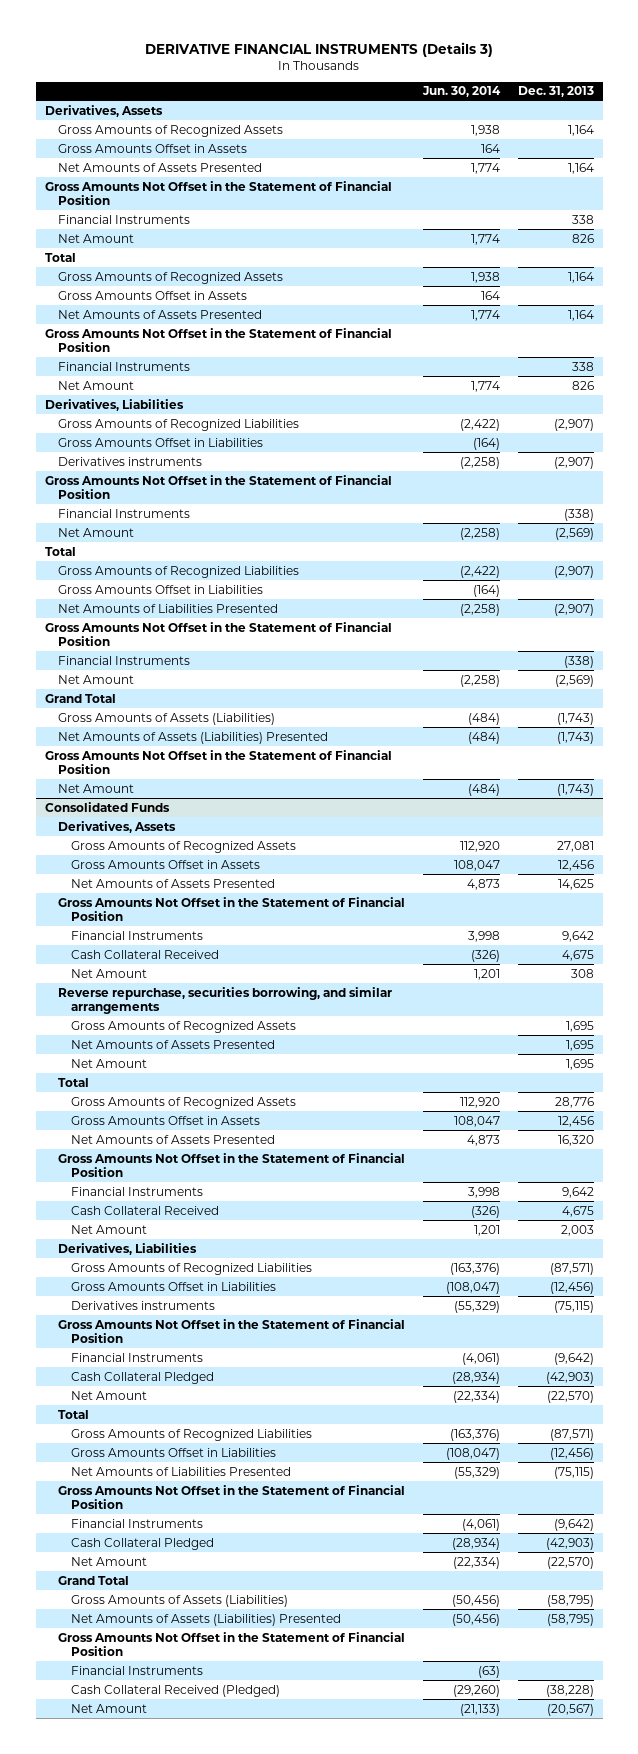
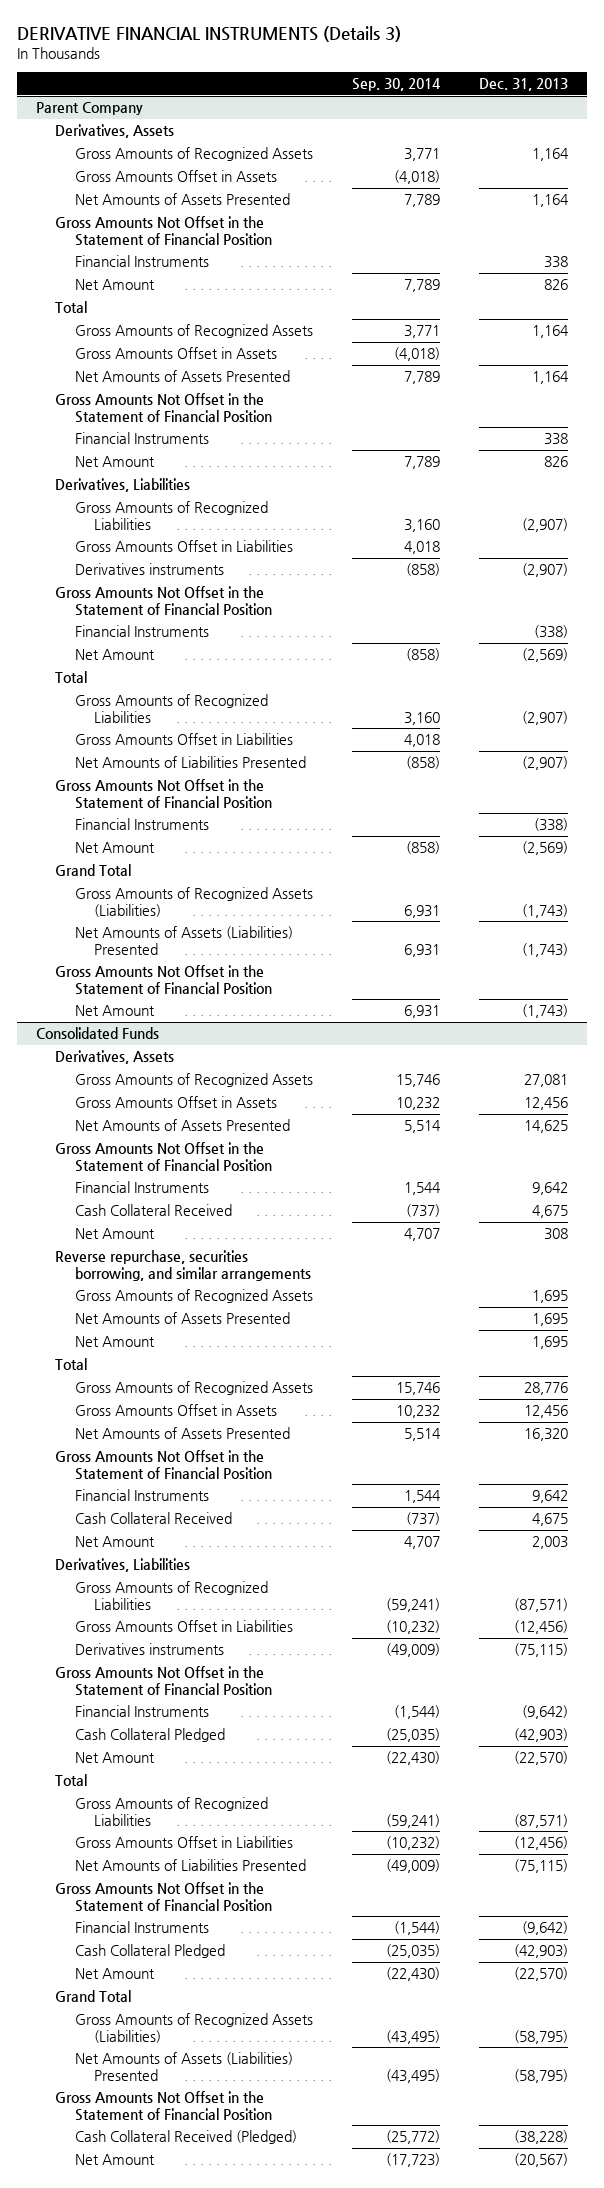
[421,86,501,98] Jun. 30, 2014 -> none
none -> [351,78,441,92] Sep. 30, 2014
none -> [36,102,144,116] Parent Company
[57,712,275,725] Gross Amounts of Assets (Liabilities) -> [74,887,313,917] Gross Amounts of Recognized Assets (Liabilities)
[70,1594,288,1607] Gross Amounts of Assets (Liabilities) -> [74,2013,313,2043] Gross Amounts of Recognized Assets (Liabilities)
[70,1665,203,1675] Financial Instruments -> none

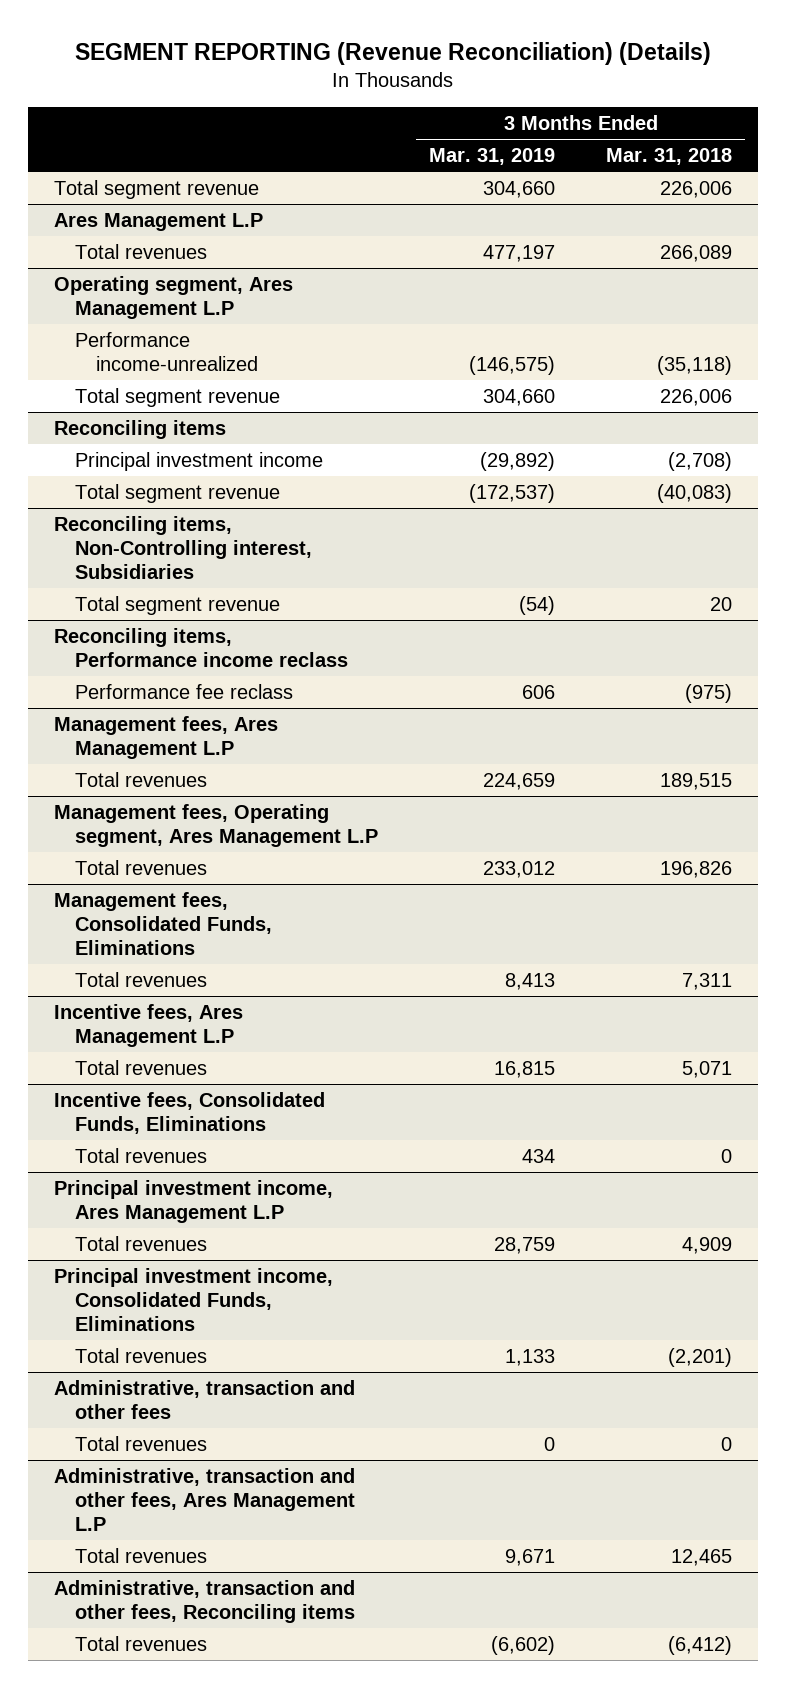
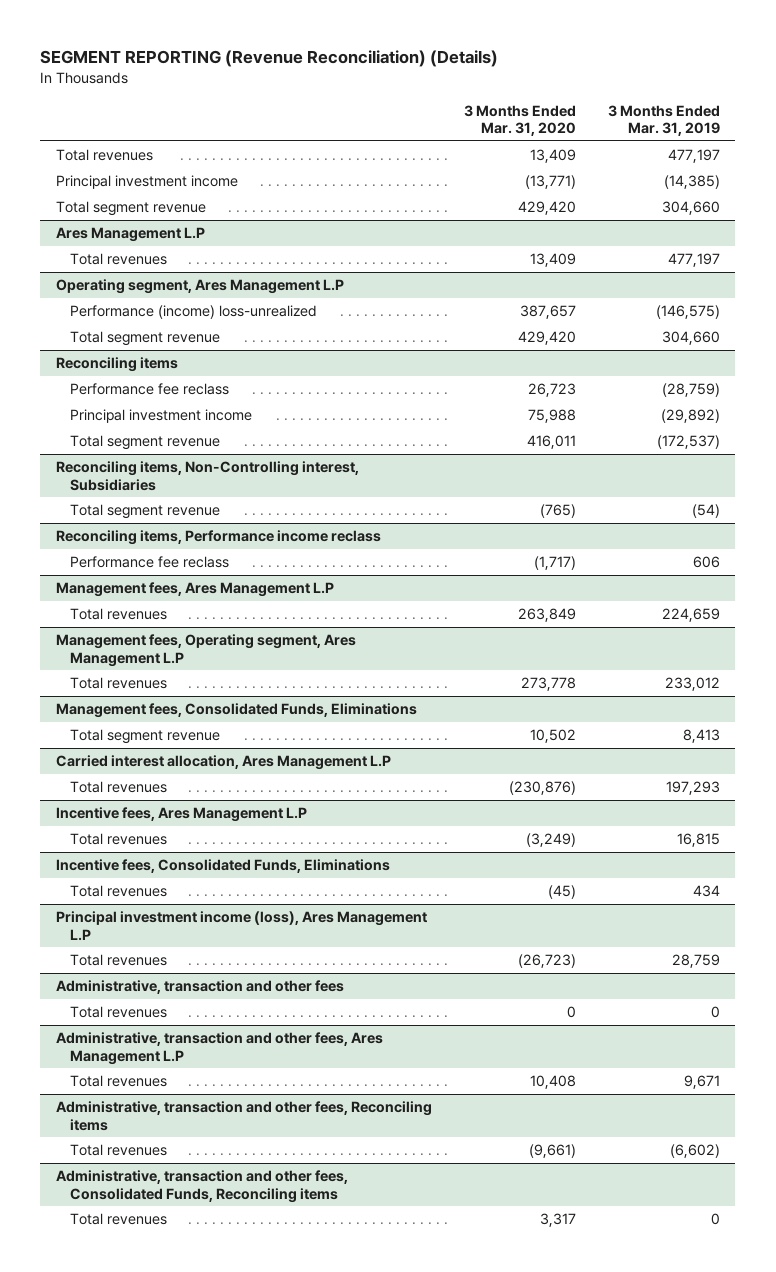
[606,148,733,166] Mar. 31, 2018 -> none
none -> [463,104,576,137] 3 Months Ended Mar. 31, 2020
none -> [56,149,154,162] Total revenues
none -> [56,175,239,190] Principal investment income
[75,331,259,371] Performance income-unrealized -> [69,305,317,320] Performance (income) loss-unrealized
none -> [69,383,229,396] Performance fee reclass
none -> [69,729,220,745] Total segment revenue
none -> [56,755,392,771] Carried interest allocation, Ares Management L.P
[505,972,556,990] 8,413 -> [665,781,720,796] 197,293
[53,1179,333,1223] Principal investment income, Ares Management L.P -> [56,911,428,941] Principal investment income (loss), Ares Management L.P
[53,1267,333,1331] Principal investment income, Consolidated Funds, Eliminations -> none
[75,1347,208,1363] Total revenues -> none
none -> [56,1170,349,1203] Administrative, transaction and other fees, Consolidated Funds, Reconciling items
none -> [69,1213,167,1226] Total revenues

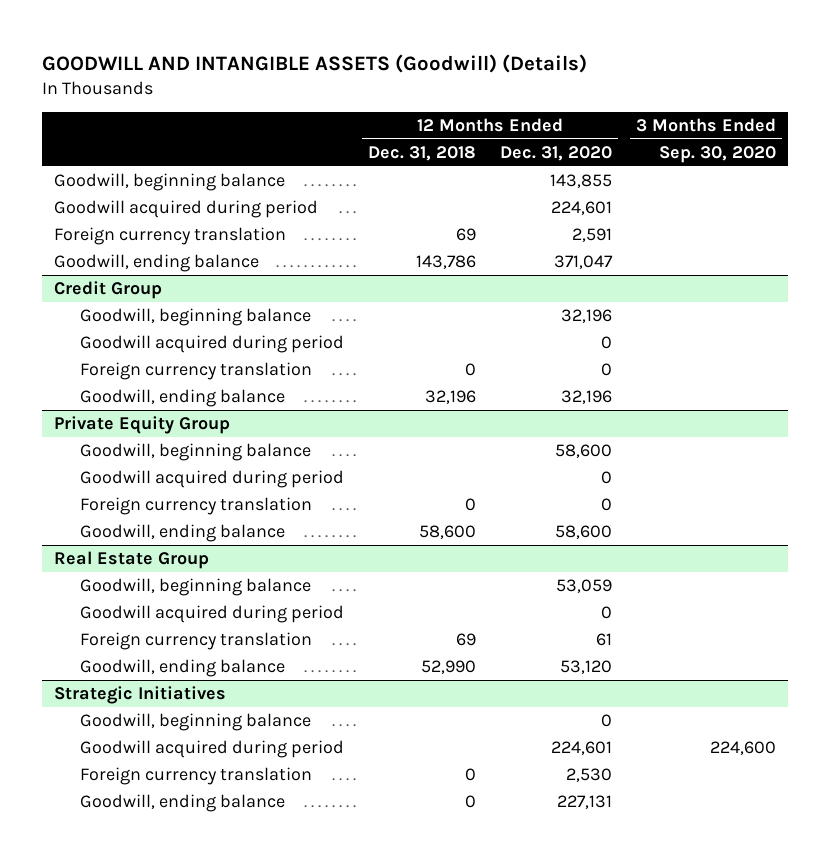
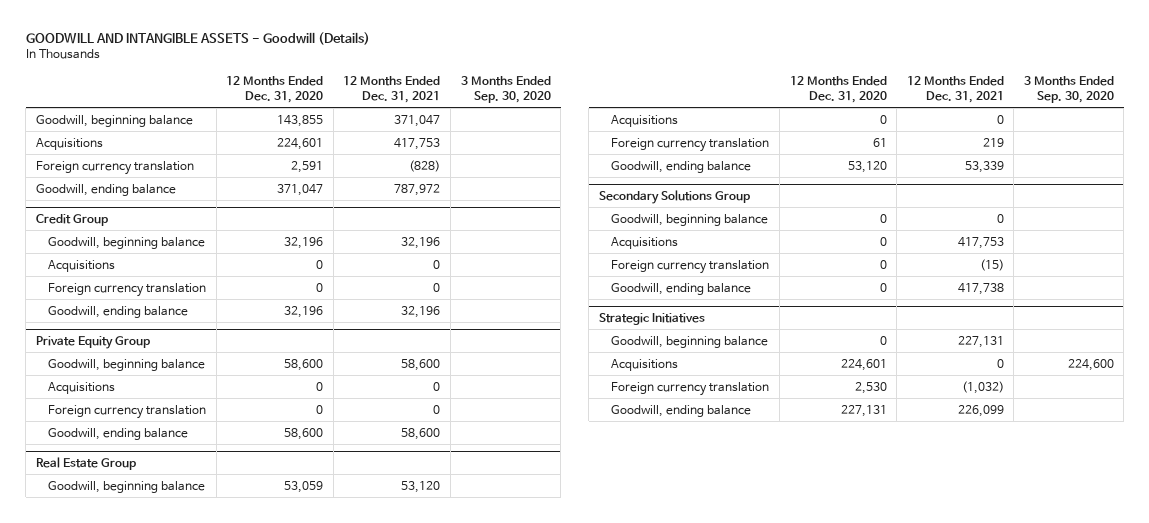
[41,53,587,73] GOODWILL AND INTANGIBLE ASSETS (Goodwill) (Details) -> [25,32,370,46] GOODWILL AND INTANGIBLE ASSETS - Goodwill (Details)
[368,145,477,161] Dec. 31, 2018 -> none
none -> [343,76,441,103] 12 Months Ended Dec. 31, 2021
[53,200,318,219] Goodwill acquired during period -> [35,137,103,150] Acquisitions
[80,335,345,354] Goodwill acquired during period -> [48,259,116,272] Acquisitions
[80,470,345,489] Goodwill acquired during period -> [48,381,116,394] Acquisitions
[80,605,345,624] Goodwill acquired during period -> [611,114,679,127] Acquisitions
none -> [598,189,750,204] Secondary Solutions Group
none -> [611,213,769,226] Goodwill, beginning balance
none -> [611,236,679,249] Acquisitions
none -> [611,259,770,274] Foreign currency translation
none -> [611,282,752,295] Goodwill, ending balance
[80,740,345,759] Goodwill acquired during period -> [611,358,679,371] Acquisitions

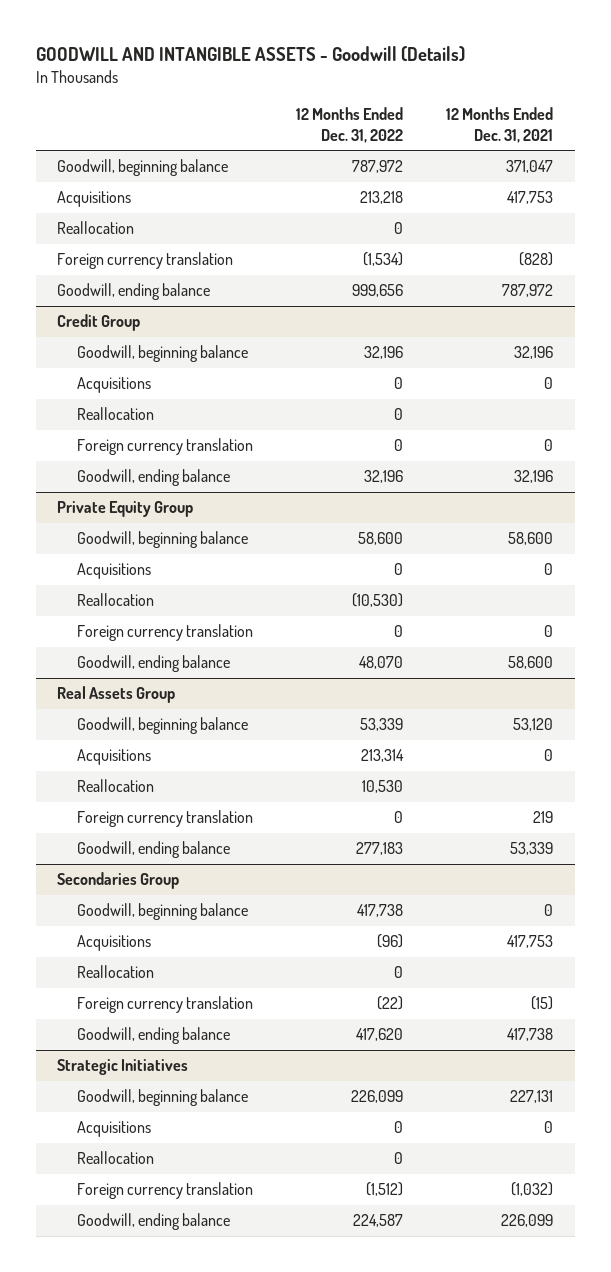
[226,76,324,103] 12 Months Ended Dec. 31, 2020 -> none
[460,76,551,103] 3 Months Ended Sep. 30, 2020 -> none
none -> [296,107,404,143] 12 Months Ended Dec. 31, 2022
none -> [57,221,135,235] Reallocation
none -> [76,407,154,421] Reallocation
none -> [76,593,154,607] Reallocation
[35,456,136,470] Real Estate Group -> [57,686,176,704] Real Assets Group
none -> [76,779,154,793] Reallocation
[598,189,750,204] Secondary Solutions Group -> [57,872,180,890] Secondaries Group
none -> [76,965,154,979] Reallocation
none -> [76,1151,154,1165] Reallocation

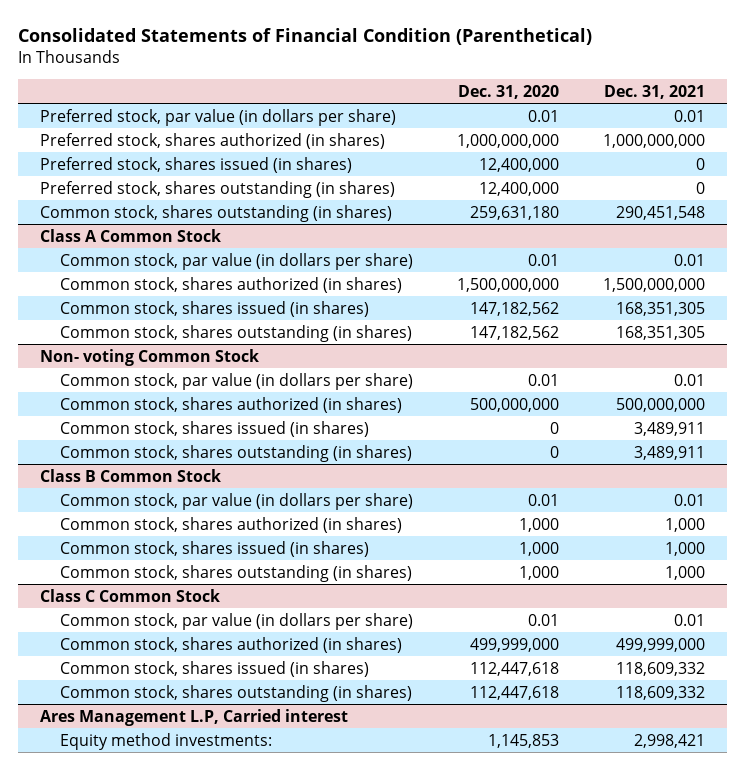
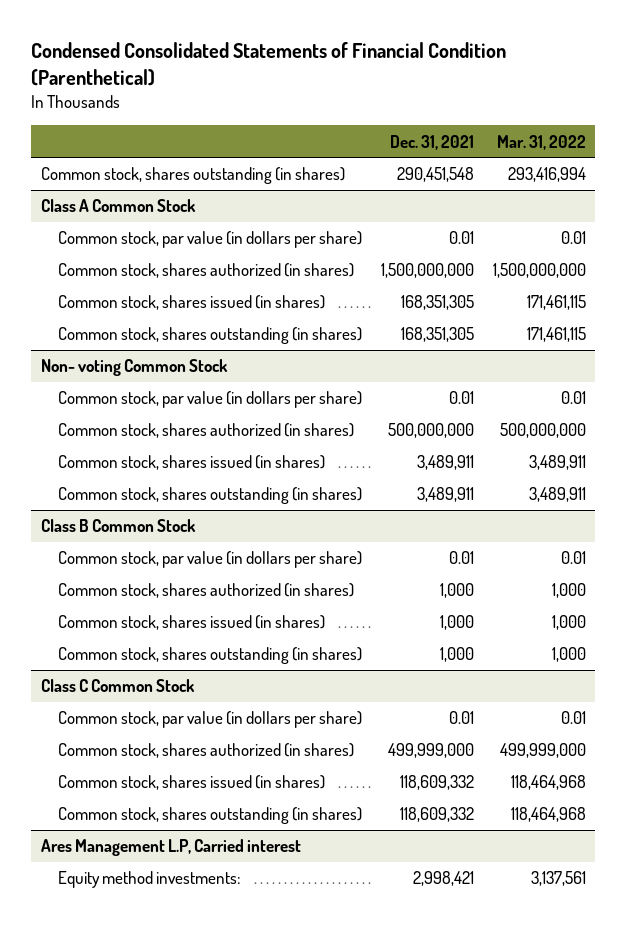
[18,28,593,46] Consolidated Statements of Financial Condition (Parenthetical) -> [31,42,507,86] Condensed Consolidated Statements of Financial Condition (Parenthetical)
[457,84,559,99] Dec. 31, 2020 -> none
none -> [496,134,586,150] Mar. 31, 2022
[40,108,397,126] Preferred stock, par value (in dollars per share) -> none
[40,132,386,149] Preferred stock, shares authorized (in shares) -> none
[40,156,353,173] Preferred stock, shares issued (in shares) -> none
[40,180,396,198] Preferred stock, shares outstanding (in shares) -> none

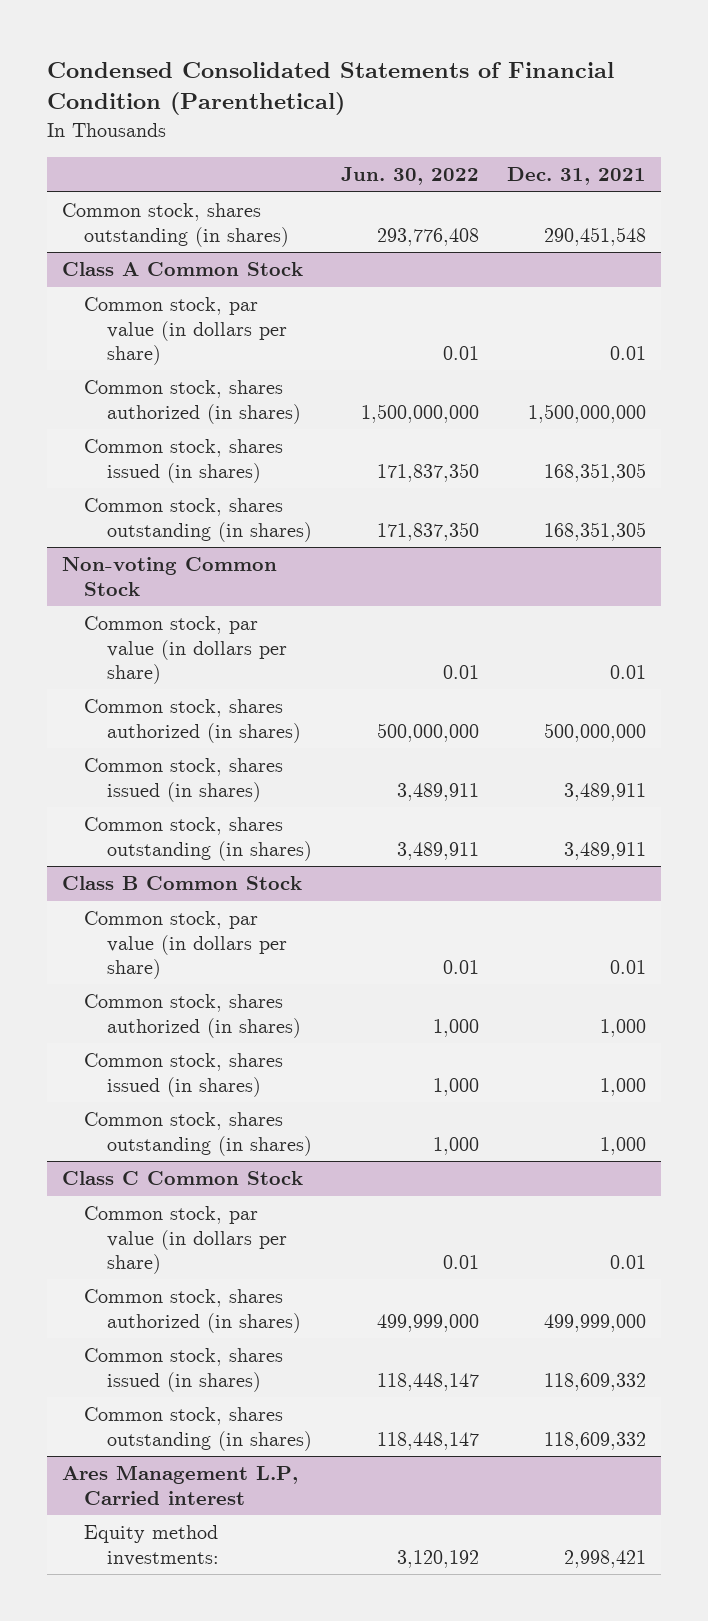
[496,134,586,150] Mar. 31, 2022 -> none
none -> [340,167,479,186] Jun. 30, 2022
[40,359,228,377] Non- voting Common Stock -> [61,557,277,596] Non-voting Common Stock

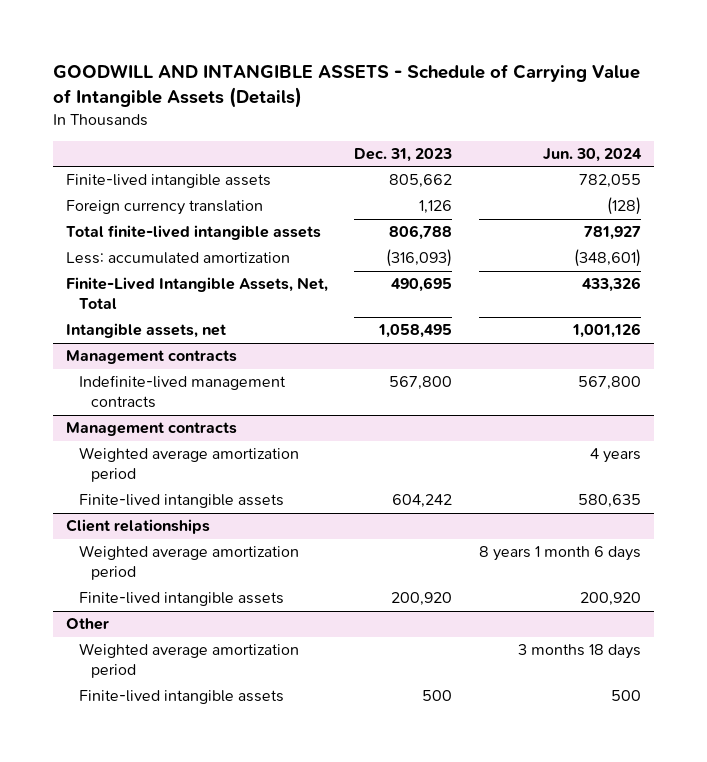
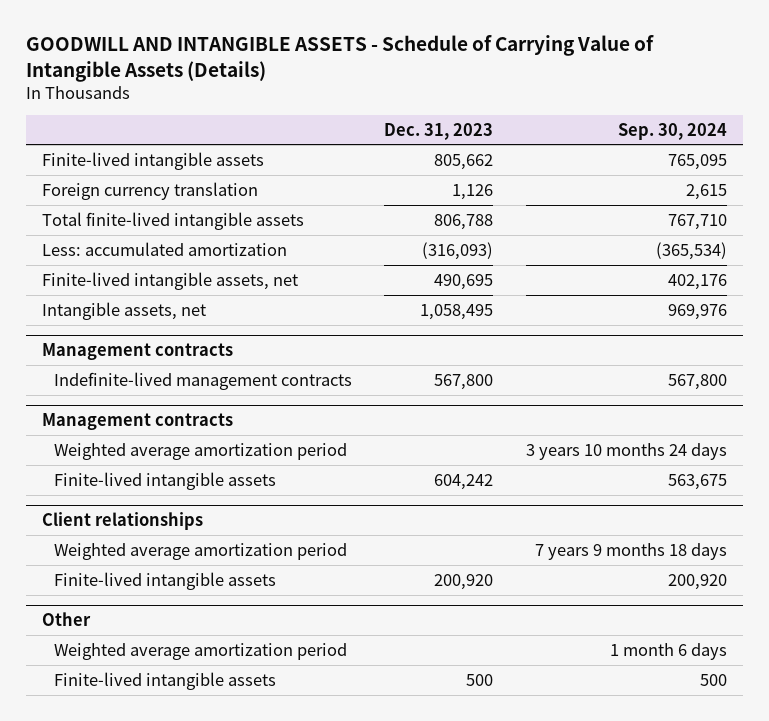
[542,148,642,163] Jun. 30, 2024 -> none
none -> [617,122,727,140] Sep. 30, 2024
[66,277,329,310] Finite-Lived Intangible Assets, Net, Total -> [41,271,298,290] Finite-lived intangible assets, net

